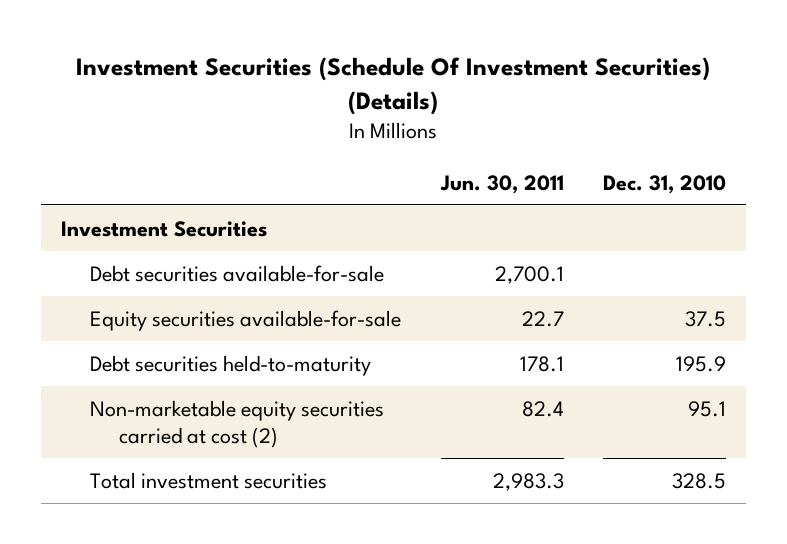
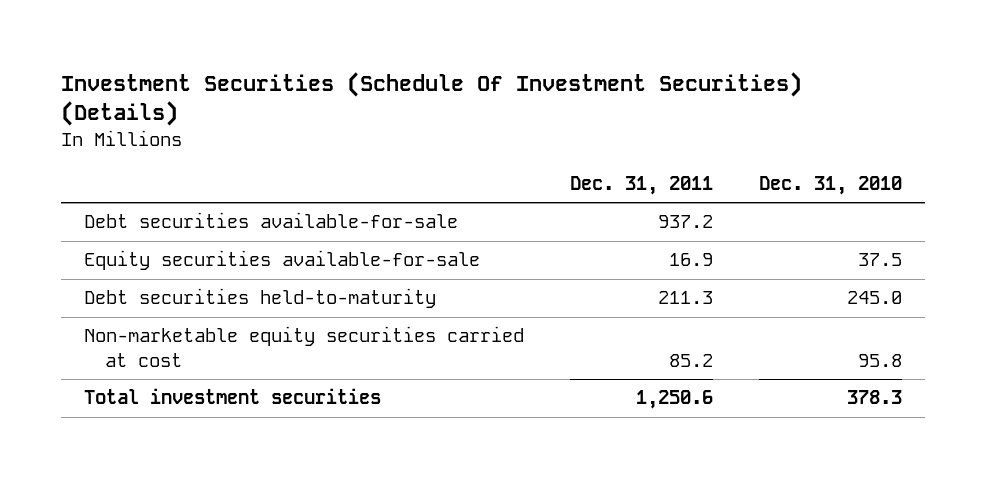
[439,174,564,194] Jun. 30, 2011 -> none
none -> [570,176,714,196] Dec. 31, 2011
[60,220,267,237] Investment Securities -> none
[676,355,727,372] 195.9 -> [846,291,902,305] 245.0
[89,399,384,448] Non-marketable equity securities carried at cost (2) -> [84,326,525,367] Non-marketable equity securities carried at cost
[688,400,727,417] 95.1 -> [857,353,902,367] 95.8
[672,472,727,489] 328.5 -> [846,390,902,405] 378.3

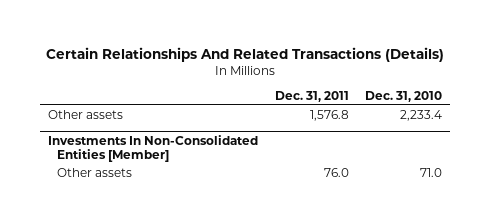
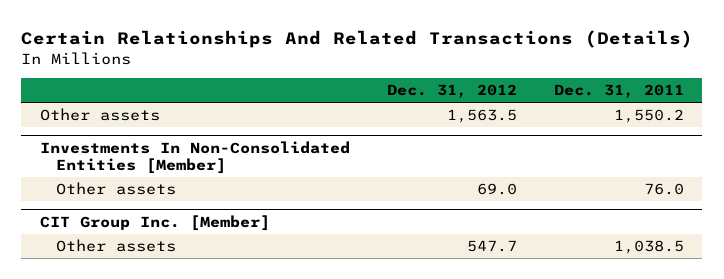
[365,90,443,102] Dec. 31, 2010 -> none
none -> [386,84,517,99] Dec. 31, 2012
[309,110,349,122] 1,576.8 -> [613,109,684,124] 1,550.2
none -> [39,214,270,231] CIT Group Inc. [Member]
none -> [56,239,177,253] Other assets

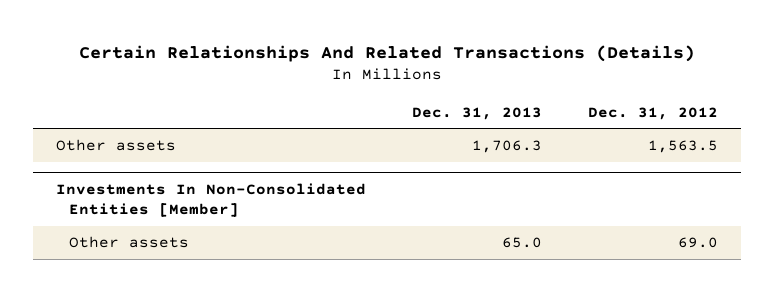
[553,84,684,99] Dec. 31, 2011 -> none
none -> [411,106,542,120] Dec. 31, 2013
[39,214,270,231] CIT Group Inc. [Member] -> none
[56,239,177,253] Other assets -> none

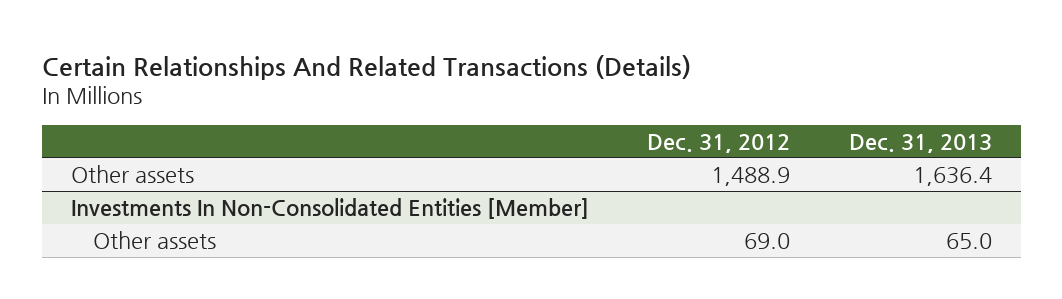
[471,140,542,154] 1,706.3 -> [912,166,992,186] 1,636.4
[648,140,719,154] 1,563.5 -> [711,166,791,186] 1,488.9

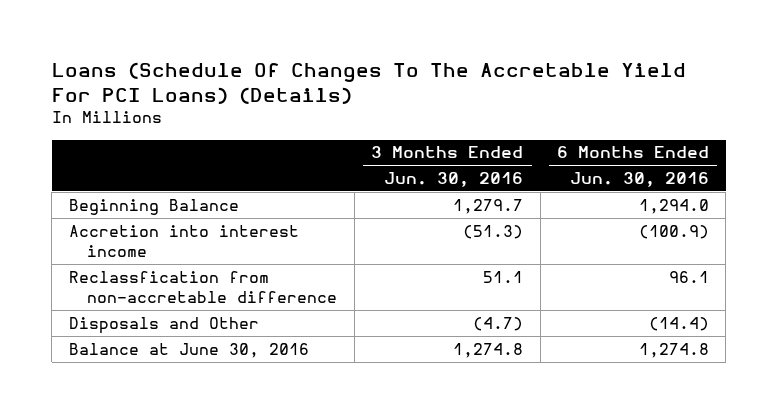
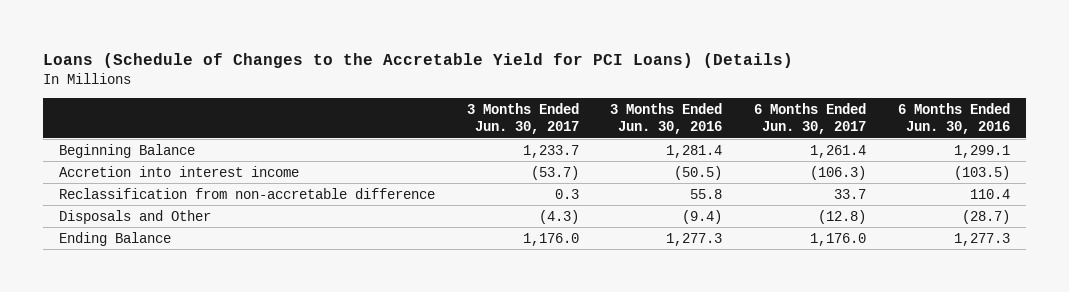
[51,61,686,104] Loans (Schedule Of Changes To The Accretable Yield For PCI Loans) (Details) -> [43,53,794,69] Loans (Schedule of Changes to the Accretable Yield for PCI Loans) (Details)
none -> [466,103,579,135] 3 Months Ended Jun. 30, 2017
none -> [754,103,867,135] 6 Months Ended Jun. 30, 2017
[68,342,309,358] Balance at June 30, 2016 -> none
[453,198,524,214] 1,279.7 -> [666,144,723,158] 1,281.4
[639,198,710,214] 1,294.0 -> [953,144,1010,158] 1,299.1
[463,224,524,239] (51.3) -> [674,165,723,180] (50.5)
[639,224,710,239] (100.9) -> [953,165,1010,180] (103.5)
[68,270,338,303] Reclassfication from non-accretable difference -> [59,187,436,199] Reclassification from non-accretable difference
[483,270,524,283] 51.1 -> [690,188,723,199] 55.8
[669,270,710,283] 96.1 -> [969,188,1010,199] 110.4
[473,316,524,331] (4.7) -> [682,209,723,224] (9.4)
[649,316,710,331] (14.4) -> [961,209,1010,224] (28.7)
none -> [59,231,172,246] Ending Balance

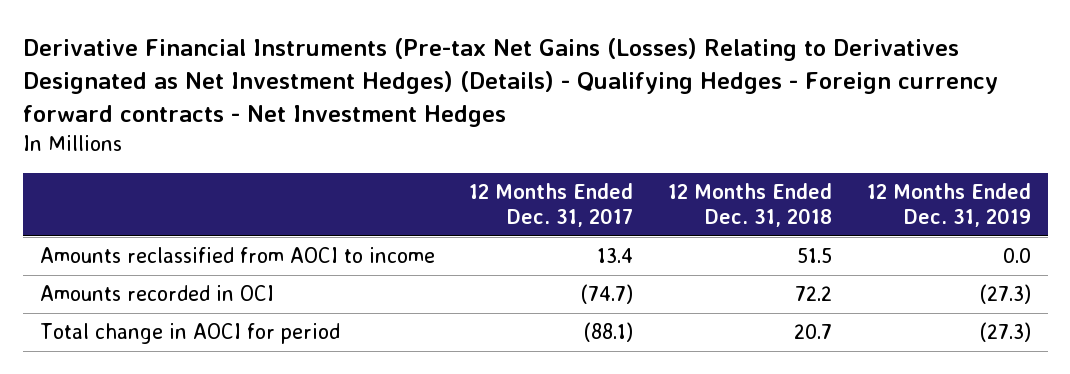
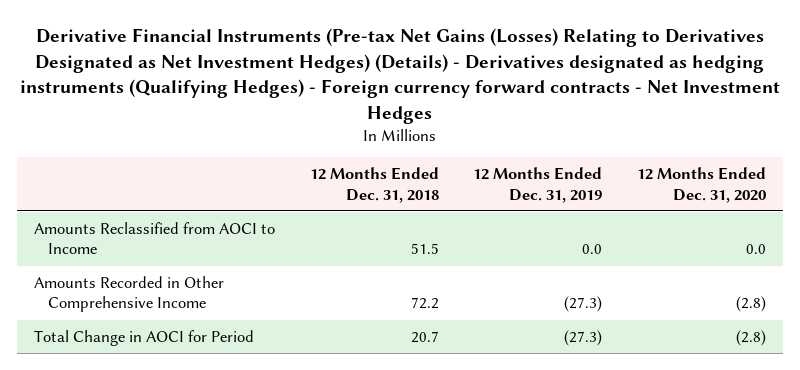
[22,37,998,128] Derivative Financial Instruments (Pre-tax Net Gains (Losses) Relating to Derivatives Designated as Net Investment Hedges) (Details) - Qualifying Hedges - Foreign currency forward contracts - Net Investment Hedges -> [20,28,781,124] Derivative Financial Instruments (Pre-tax Net Gains (Losses) Relating to Derivatives Designated as Net Investment Hedges) (Details) - Derivatives designated as hedging instruments (Qualifying Hedges) - Foreign currency forward contracts - Net Investment Hedges
[469,183,634,227] 12 Months Ended Dec. 31, 2017 -> none
none -> [636,167,766,203] 12 Months Ended Dec. 31, 2020
[39,247,435,264] Amounts reclassified from AOCI to income -> [34,221,276,255] Amounts Reclassified from AOCI to Income
[39,285,274,302] Amounts recorded in OCI -> [34,275,225,313] Amounts Recorded in Other Comprehensive Income
[39,323,340,345] Total change in AOCI for period -> [34,329,255,346] Total Change in AOCI for Period

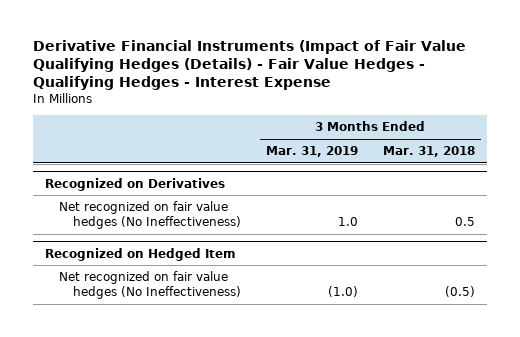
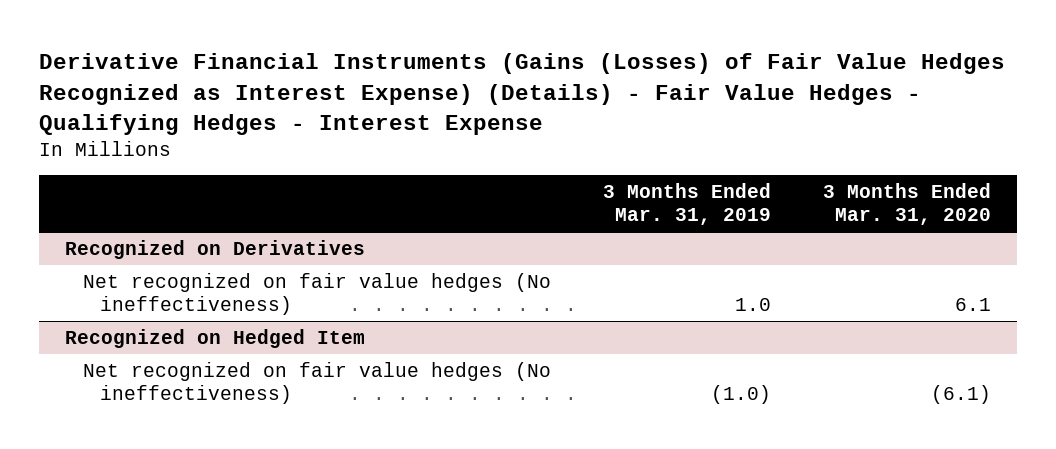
[32,40,466,91] Derivative Financial Instruments (Impact of Fair Value Qualifying Hedges (Details) - Fair Value Hedges - Qualifying Hedges - Interest Expense -> [39,53,1006,135] Derivative Financial Instruments (Gains (Losses) of Fair Value Hedges Recognized as Interest Expense) (Details) - Fair Value Hedges - Qualifying Hedges - Interest Expense
[382,146,475,158] Mar. 31, 2018 -> none
none -> [822,183,991,226] 3 Months Ended Mar. 31, 2020
[59,201,242,230] Net recognized on fair value hedges (No Ineffectiveness) -> [82,273,551,315] Net recognized on fair value hedges (No ineffectiveness)
[59,271,242,300] Net recognized on fair value hedges (No Ineffectiveness) -> [82,362,551,404] Net recognized on fair value hedges (No ineffectiveness)

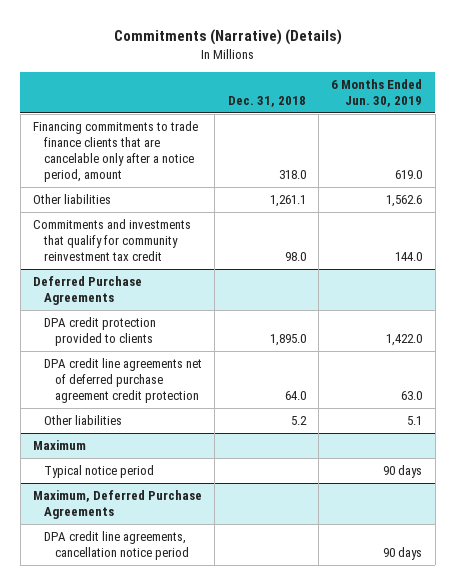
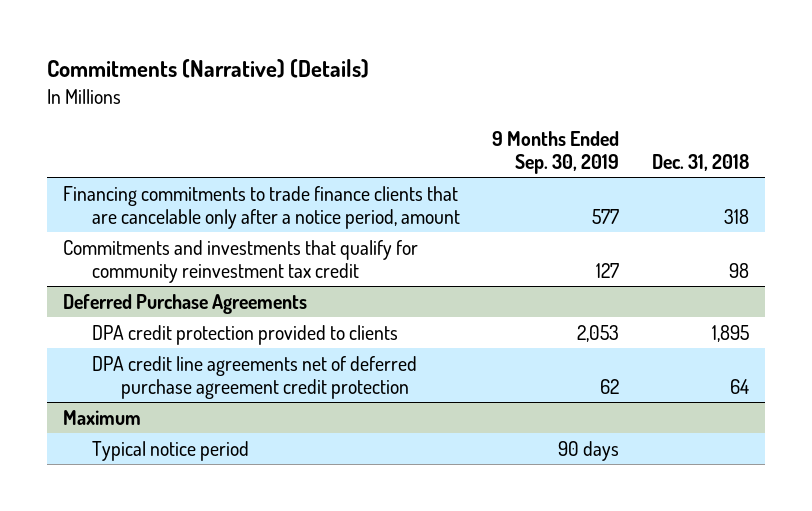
[331,79,423,108] 6 Months Ended Jun. 30, 2019 -> none
none -> [492,131,620,174] 9 Months Ended Sep. 30, 2019
[33,194,112,205] Other liabilities -> none
[278,170,306,180] 318.0 -> [723,208,749,224] 318
[284,252,306,262] 98.0 -> [728,262,749,278] 98
[43,415,122,426] Other liabilities -> none
[269,334,306,347] 1,895.0 -> [711,324,749,342] 1,895
[284,391,306,401] 64.0 -> [729,378,749,394] 64
[33,490,203,520] Maximum, Deferred Purchase Agreements -> none
[43,531,189,561] DPA credit line agreements, cancellation notice period -> none

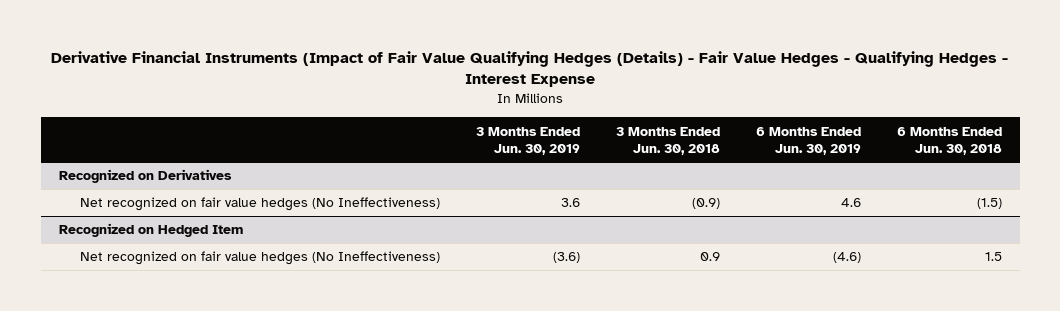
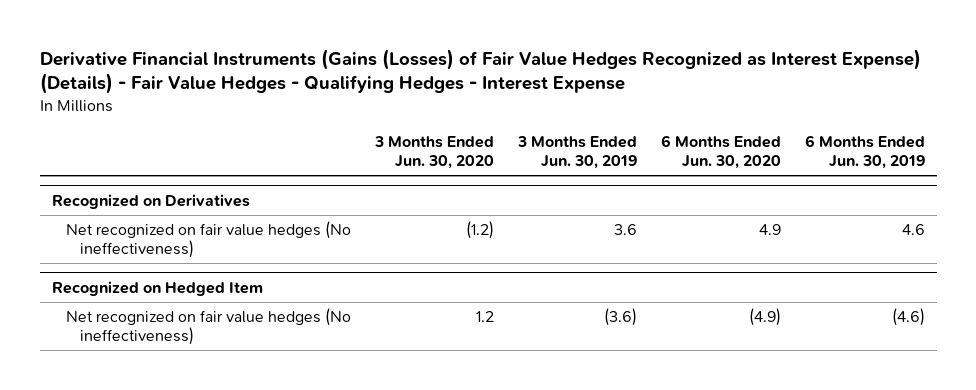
[51,50,1009,88] Derivative Financial Instruments (Impact of Fair Value Qualifying Hedges (Details) - Fair Value Hedges - Qualifying Hedges - Interest Expense -> [39,48,921,95] Derivative Financial Instruments (Gains (Losses) of Fair Value Hedges Recognized as Interest Expense) (Details) - Fair Value Hedges - Qualifying Hedges - Interest Expense
[615,126,720,155] 3 Months Ended Jun. 30, 2018 -> none
[896,126,1002,155] 6 Months Ended Jun. 30, 2018 -> none
none -> [373,135,494,169] 3 Months Ended Jun. 30, 2020
none -> [660,134,781,169] 6 Months Ended Jun. 30, 2020
[79,197,440,212] Net recognized on fair value hedges (No Ineffectiveness) -> [65,221,351,259] Net recognized on fair value hedges (No ineffectiveness)
[79,251,440,266] Net recognized on fair value hedges (No Ineffectiveness) -> [65,308,351,346] Net recognized on fair value hedges (No ineffectiveness)

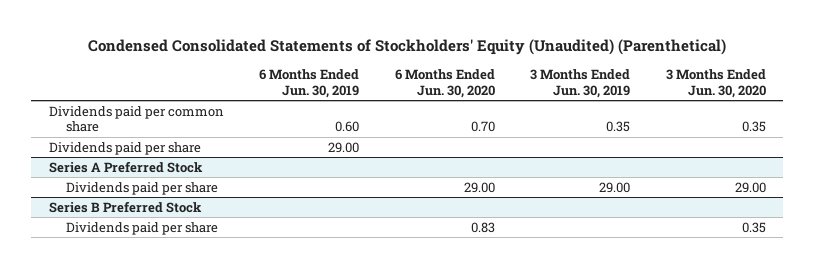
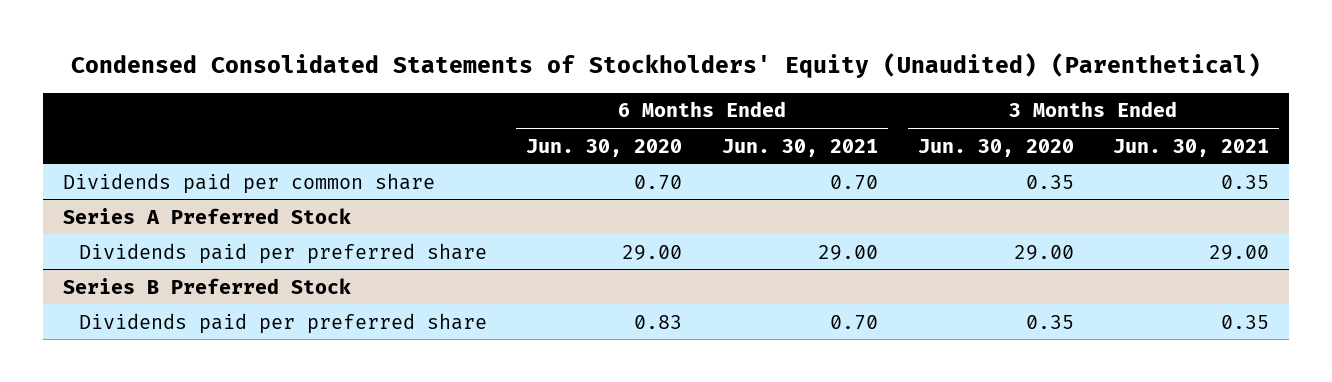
[259,69,360,98] 6 Months Ended Jun. 30, 2019 -> none
[530,69,631,98] 3 Months Ended Jun. 30, 2019 -> none
none -> [722,138,879,157] Jun. 30, 2021
none -> [1113,138,1270,157] Jun. 30, 2021
[48,141,201,155] Dividends paid per share -> none
[65,181,218,195] Dividends paid per share -> [78,242,487,264] Dividends paid per preferred share
[65,221,218,235] Dividends paid per share -> [78,312,487,334] Dividends paid per preferred share

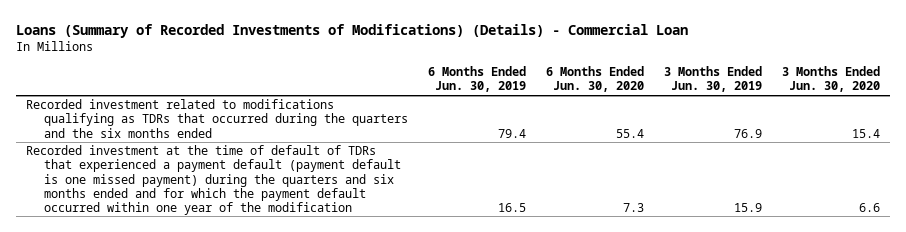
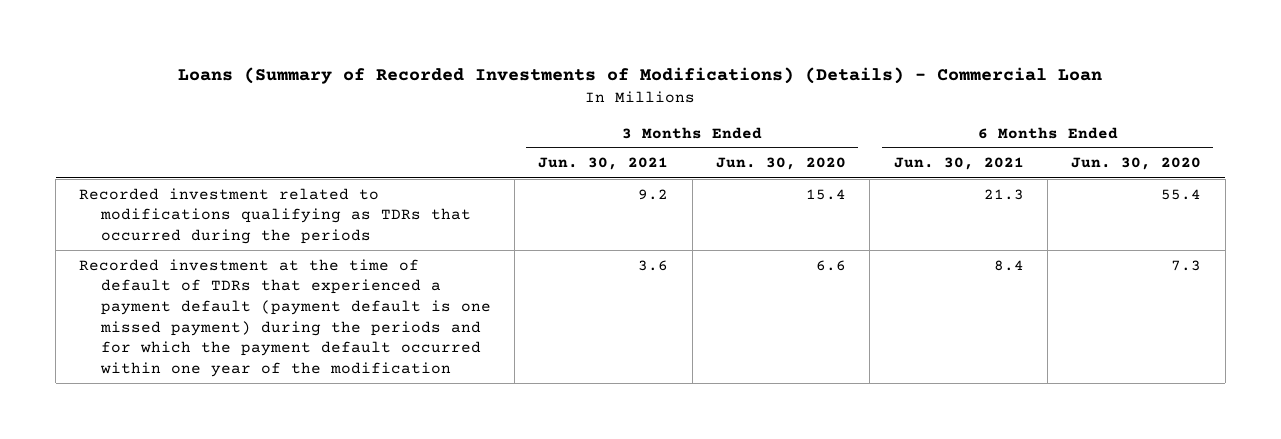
[427,66,526,93] 6 Months Ended Jun. 30, 2019 -> none
[663,66,762,93] 3 Months Ended Jun. 30, 2019 -> none
none -> [538,157,669,171] Jun. 30, 2021
none -> [893,157,1024,171] Jun. 30, 2021
[26,99,408,138] Recorded investment related to modifications qualifying as TDRs that occurred during the quarters and the six months ended -> [79,187,471,244] Recorded investment related to modifications qualifying as TDRs that occurred during the periods
[26,145,401,215] Recorded investment at the time of default of TDRs that experienced a payment default (payment default is one missed payment) during the quarters and six months ended and for which the payment default occurred within one year of the modification -> [79,258,491,378] Recorded investment at the time of default of TDRs that experienced a payment default (payment default is one missed payment) during the periods and for which the payment default occurred within one year of the modification

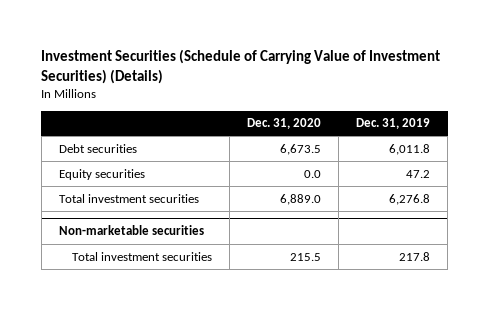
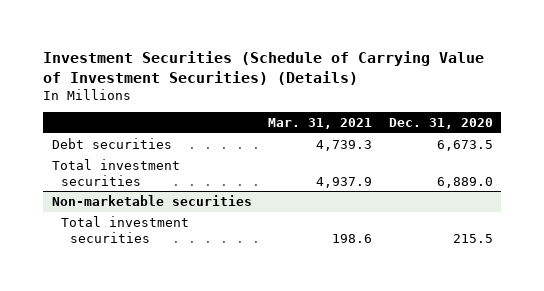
[356,118,431,130] Dec. 31, 2019 -> none
none -> [268,118,373,130] Mar. 31, 2021
[58,168,145,180] Equity securities -> none

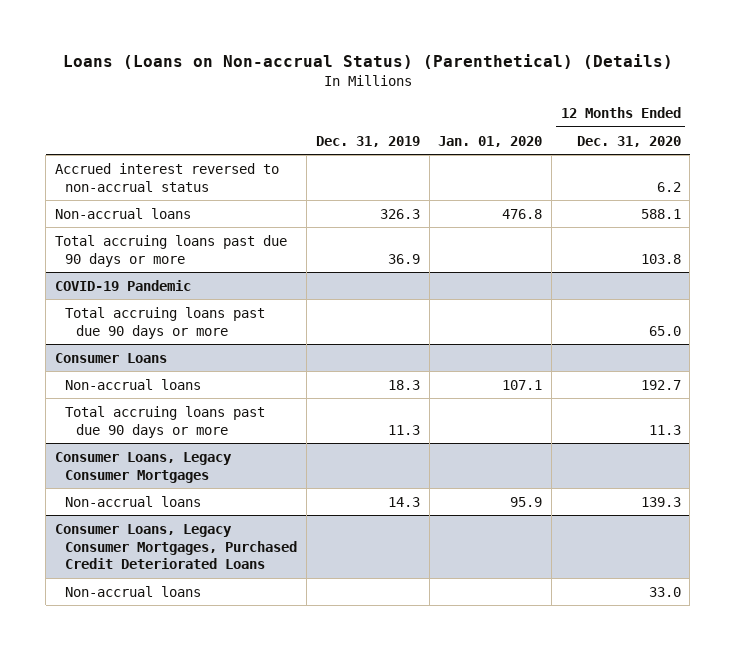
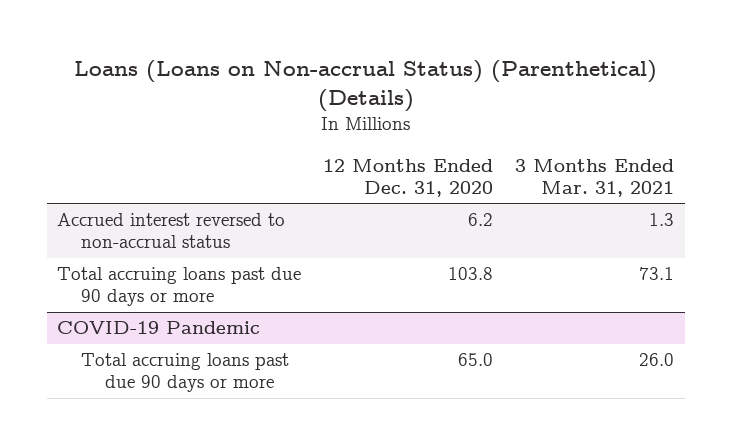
[315,135,420,147] Dec. 31, 2019 -> none
[438,135,543,147] Jan. 01, 2020 -> none
none -> [514,158,674,197] 3 Months Ended Mar. 31, 2021
[54,207,191,219] Non-accrual loans -> none
[54,352,167,363] Consumer Loans -> none
[65,378,202,390] Non-accrual loans -> none
[65,405,266,438] Total accruing loans past due 90 days or more -> none
[54,451,232,483] Consumer Loans, Legacy Consumer Mortgages -> none
[65,495,202,507] Non-accrual loans -> none
[54,523,298,570] Consumer Loans, Legacy Consumer Mortgages, Purchased Credit Deteriorated Loans -> none
[65,585,202,597] Non-accrual loans -> none

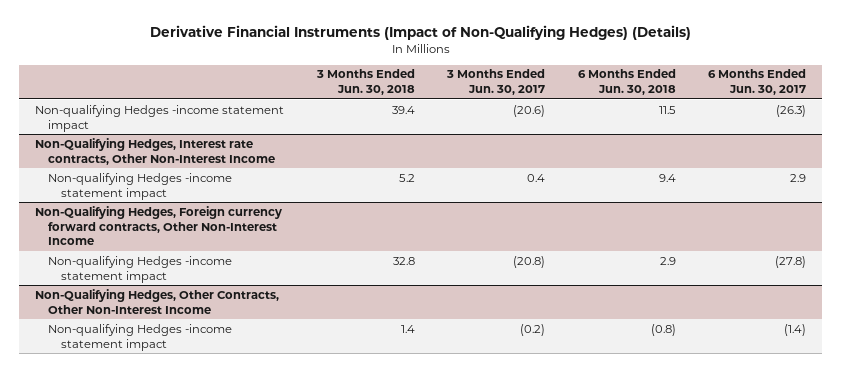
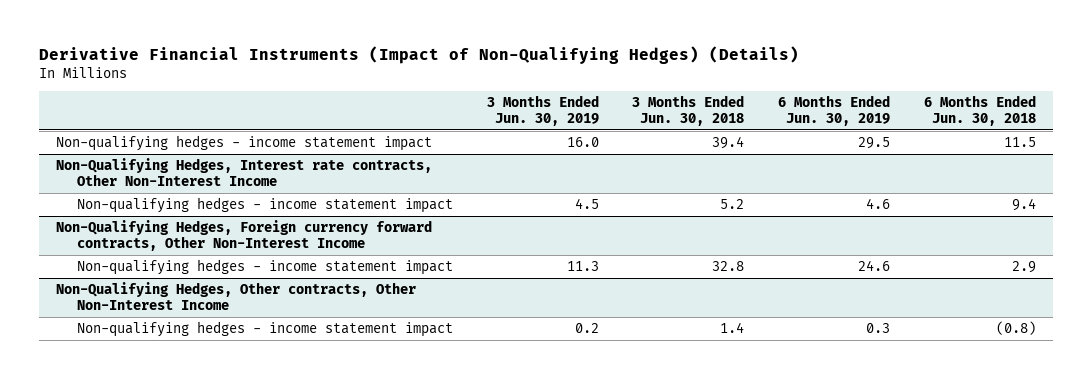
[446,69,546,96] 3 Months Ended Jun. 30, 2017 -> none
[707,69,806,96] 6 Months Ended Jun. 30, 2017 -> none
none -> [486,94,599,126] 3 Months Ended Jun. 30, 2019
none -> [778,94,891,126] 6 Months Ended Jun. 30, 2019
[35,104,285,132] Non-qualifying Hedges -income statement impact -> [55,134,432,151] Non-qualifying hedges - income statement impact
[48,172,233,200] Non-qualifying Hedges -income statement impact -> [76,196,453,213] Non-qualifying hedges - income statement impact
[48,255,233,283] Non-qualifying Hedges -income statement impact -> [76,258,453,275] Non-qualifying hedges - income statement impact
[35,288,280,314] Non-Qualifying Hedges, Other Contracts, Other Non-Interest Income -> [55,281,416,311] Non-Qualifying Hedges, Other contracts, Other Non-Interest Income
[48,323,233,351] Non-qualifying Hedges -income statement impact -> [76,320,453,337] Non-qualifying hedges - income statement impact

